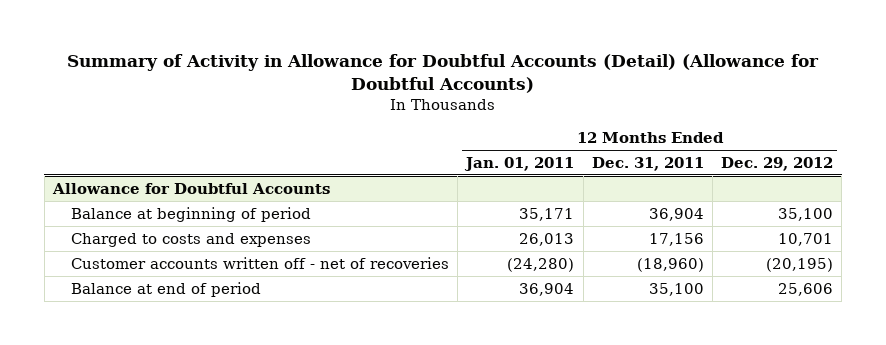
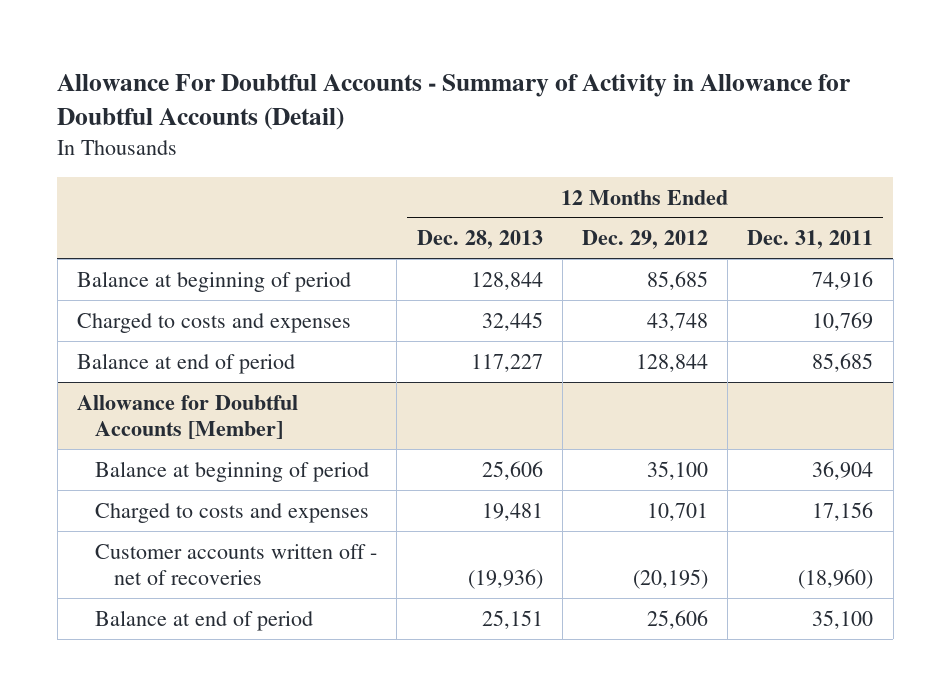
[67,54,820,94] Summary of Activity in Allowance for Doubtful Accounts (Detail) (Allowance for Doubtful Accounts) -> [57,74,852,131] Allowance For Doubtful Accounts - Summary of Activity in Allowance for Doubtful Accounts (Detail)
[464,156,575,171] Jan. 01, 2011 -> none
none -> [416,230,543,250] Dec. 28, 2013
none -> [76,270,351,292] Balance at beginning of period
none -> [76,312,351,333] Charged to costs and expenses
none -> [76,352,295,374] Balance at end of period
[52,182,331,194] Allowance for Doubtful Accounts -> [76,394,298,439] Allowance for Doubtful Accounts [Member]

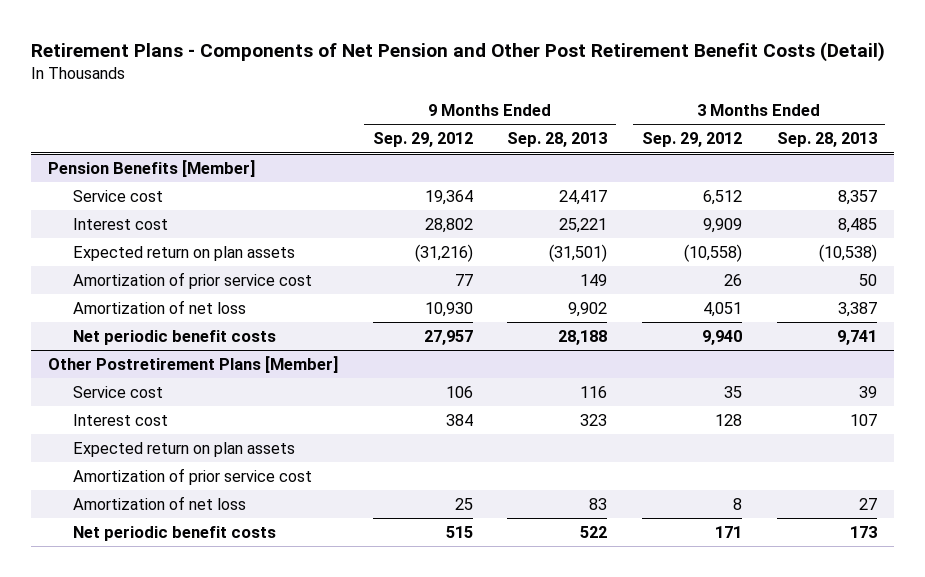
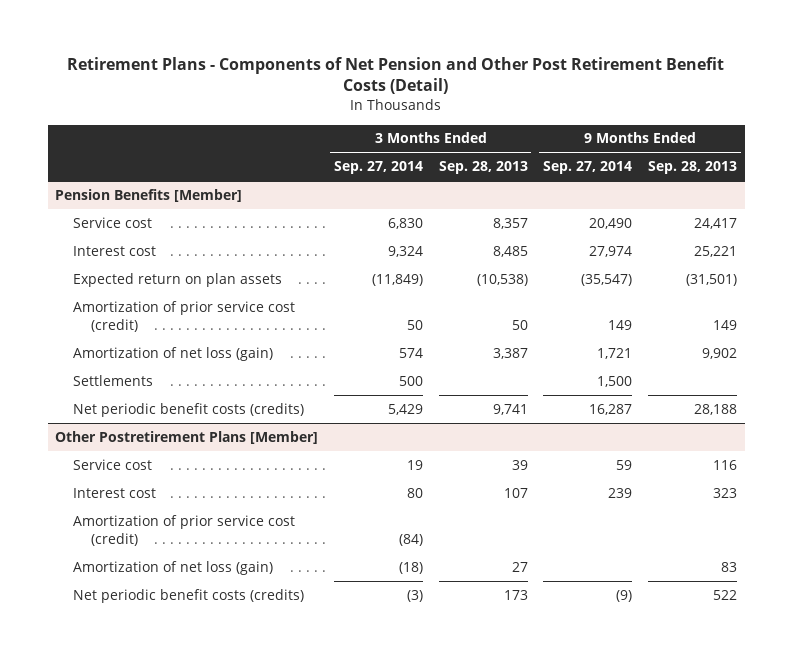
[372,132,473,148] Sep. 29, 2012 -> none
[642,132,743,148] Sep. 29, 2012 -> none
none -> [334,161,424,175] Sep. 27, 2014
none -> [543,161,633,175] Sep. 27, 2014
[73,272,313,290] Amortization of prior service cost -> [73,300,296,332] Amortization of prior service cost (credit)
[73,300,247,315] Amortization of net loss -> [73,346,274,361] Amortization of net loss (gain)
none -> [73,374,154,386] Settlements
[73,330,277,346] Net periodic benefit costs -> [73,402,305,417] Net periodic benefit costs (credits)
[73,442,296,458] Expected return on plan assets -> none
[73,468,313,486] Amortization of prior service cost -> [73,514,296,546] Amortization of prior service cost (credit)
[73,496,247,511] Amortization of net loss -> [73,560,274,575] Amortization of net loss (gain)
[73,526,277,542] Net periodic benefit costs -> [73,588,305,603] Net periodic benefit costs (credits)

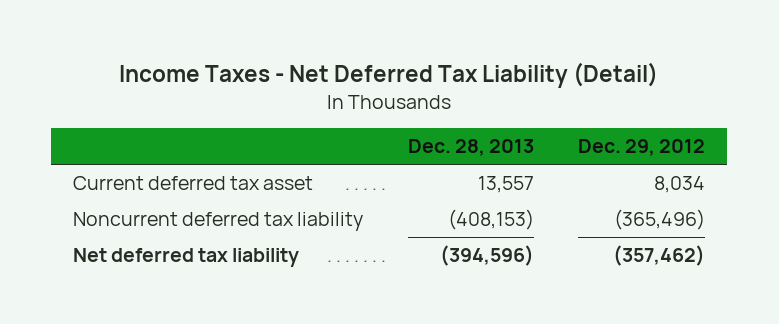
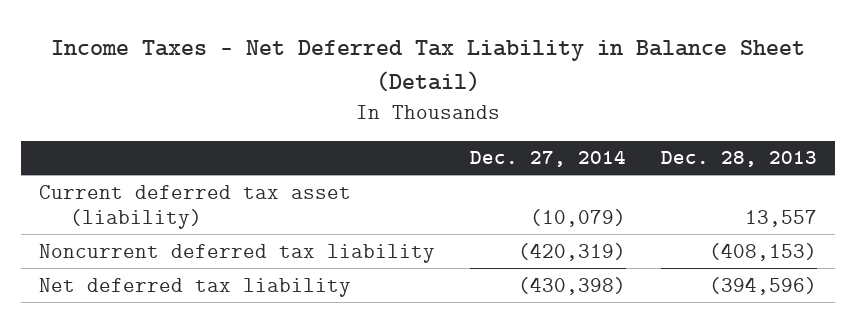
[119,61,659,88] Income Taxes - Net Deferred Tax Liability (Detail) -> [50,39,805,92] Income Taxes - Net Deferred Tax Liability in Balance Sheet (Detail)
[578,139,706,157] Dec. 29, 2012 -> none
none -> [469,150,626,168] Dec. 27, 2014
[73,176,314,191] Current deferred tax asset -> [38,184,351,230] Current deferred tax asset (liability)

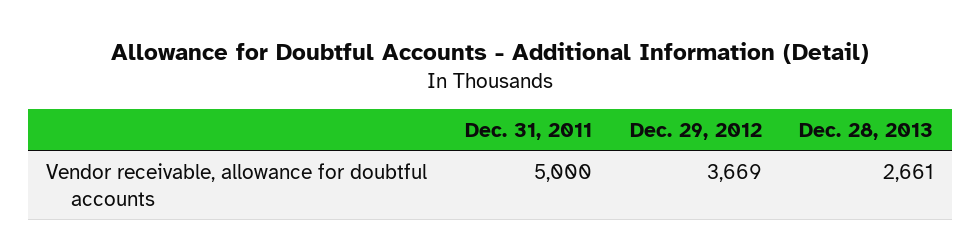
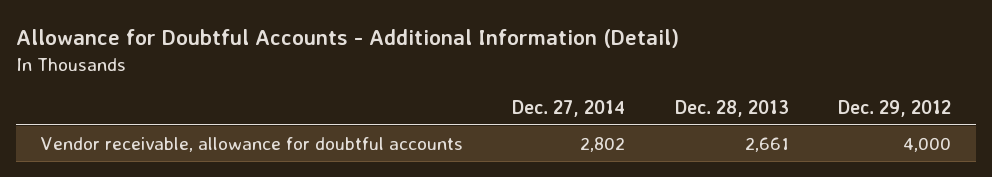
[464,122,592,140] Dec. 31, 2011 -> none
none -> [512,99,626,117] Dec. 27, 2014
[706,163,762,182] 3,669 -> [903,136,952,152] 4,000

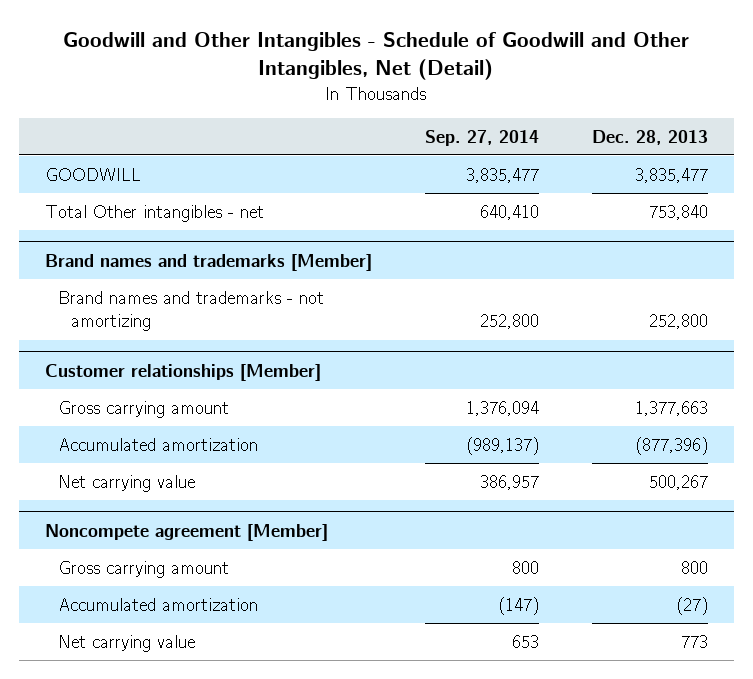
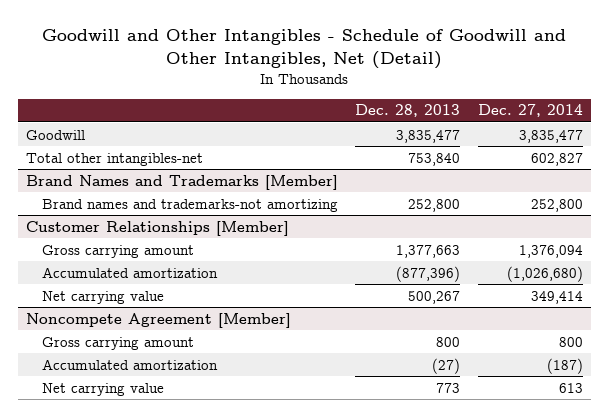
[424,129,539,146] Sep. 27, 2014 -> none
none -> [477,104,583,118] Dec. 27, 2014
[45,167,142,181] GOODWILL -> [26,129,86,140] Goodwill
[45,204,265,222] Total Other intangibles - net -> [26,152,204,166] Total other intangibles-net
[45,253,373,271] Brand names and trademarks [Member] -> [26,174,339,190] Brand Names and Trademarks [Member]
[58,290,325,332] Brand names and trademarks - not amortizing -> [42,198,339,212] Brand names and trademarks-not amortizing
[45,363,322,381] Customer relationships [Member] -> [26,220,290,236] Customer Relationships [Member]
[45,523,329,541] Noncompete agreement [Member] -> [26,312,292,328] Noncompete Agreement [Member]

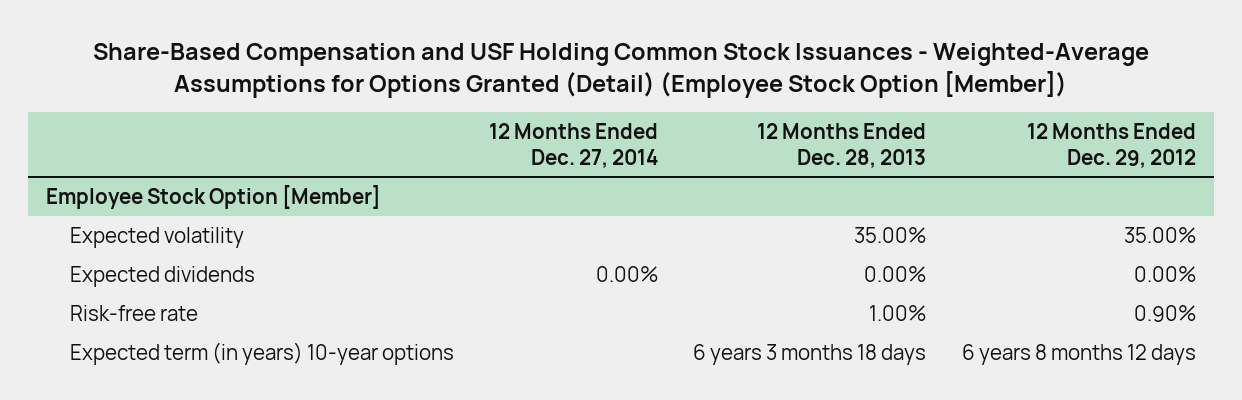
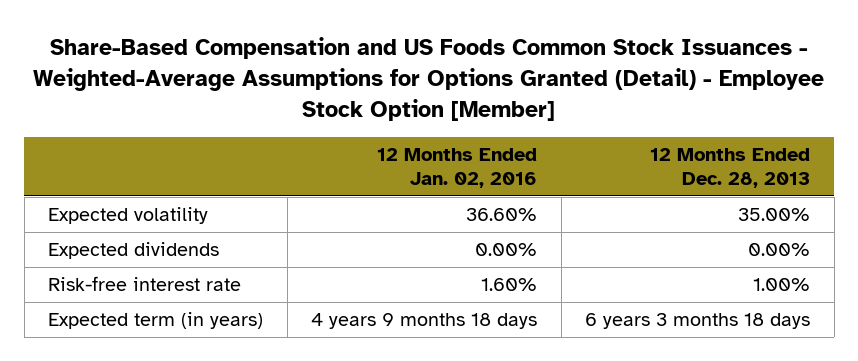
[92,42,1149,98] Share-Based Compensation and USF Holding Common Stock Issuances - Weighted-Average Assumptions for Options Granted (Detail) (Employee Stock Option [Member]) -> [33,37,825,121] Share-Based Compensation and US Foods Common Stock Issuances - Weighted-Average Assumptions for Options Granted (Detail) - Employee Stock Option [Member]
[489,122,659,168] 12 Months Ended Dec. 27, 2014 -> none
[1026,122,1196,168] 12 Months Ended Dec. 29, 2012 -> none
none -> [377,147,538,189] 12 Months Ended Jan. 02, 2016
[45,184,381,209] Employee Stock Option [Member] -> none
[69,304,198,321] Risk-free rate -> [48,276,242,292] Risk-free interest rate
[69,341,454,365] Expected term (in years) 10-year options -> [48,312,264,330] Expected term (in years)

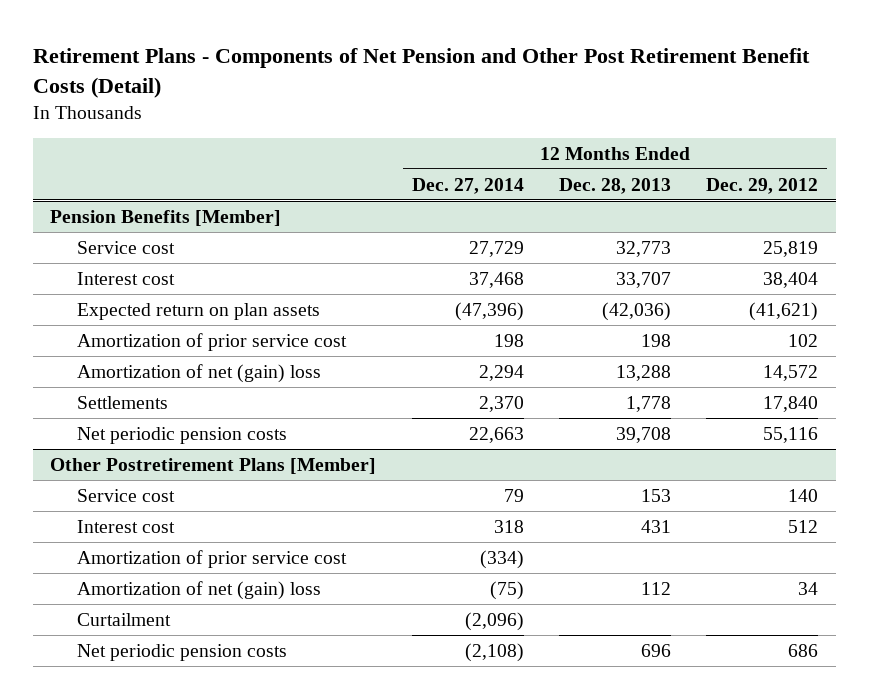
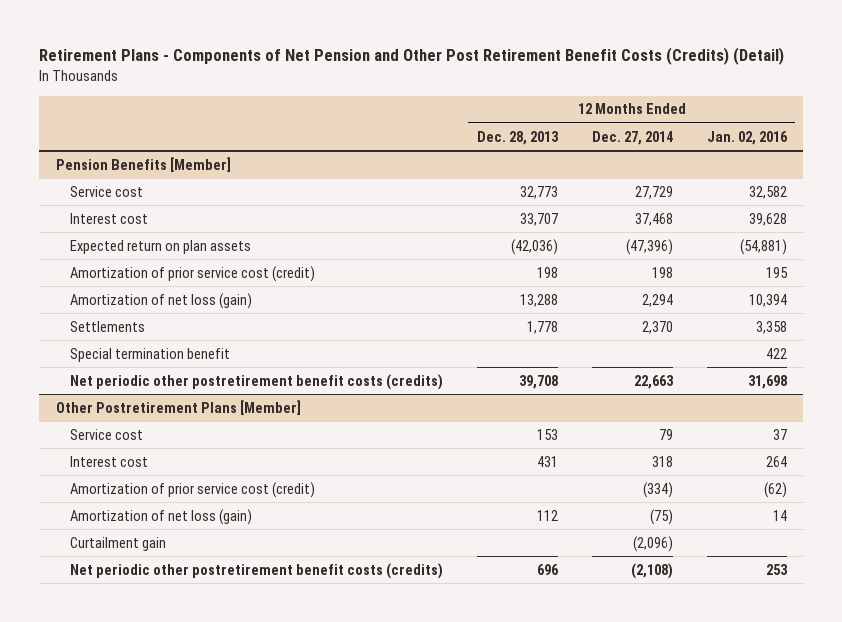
[32,47,810,98] Retirement Plans - Components of Net Pension and Other Post Retirement Benefit Costs (Detail) -> [38,47,784,66] Retirement Plans - Components of Net Pension and Other Post Retirement Benefit Costs (Credits) (Detail)
[706,177,819,194] Dec. 29, 2012 -> none
none -> [706,130,788,145] Jan. 02, 2016
[77,332,348,351] Amortization of prior service cost -> [69,265,315,282] Amortization of prior service cost (credit)
[77,363,322,383] Amortization of net (gain) loss -> [69,292,252,309] Amortization of net loss (gain)
none -> [69,347,230,362] Special termination benefit
[77,426,288,444] Net periodic pension costs -> [69,373,443,390] Net periodic other postretirement benefit costs (credits)
[77,549,348,568] Amortization of prior service cost -> [69,481,315,498] Amortization of prior service cost (credit)
[77,580,322,600] Amortization of net (gain) loss -> [69,508,252,525] Amortization of net loss (gain)
[77,612,172,626] Curtailment -> [69,536,166,551] Curtailment gain
[77,643,288,661] Net periodic pension costs -> [69,562,443,579] Net periodic other postretirement benefit costs (credits)

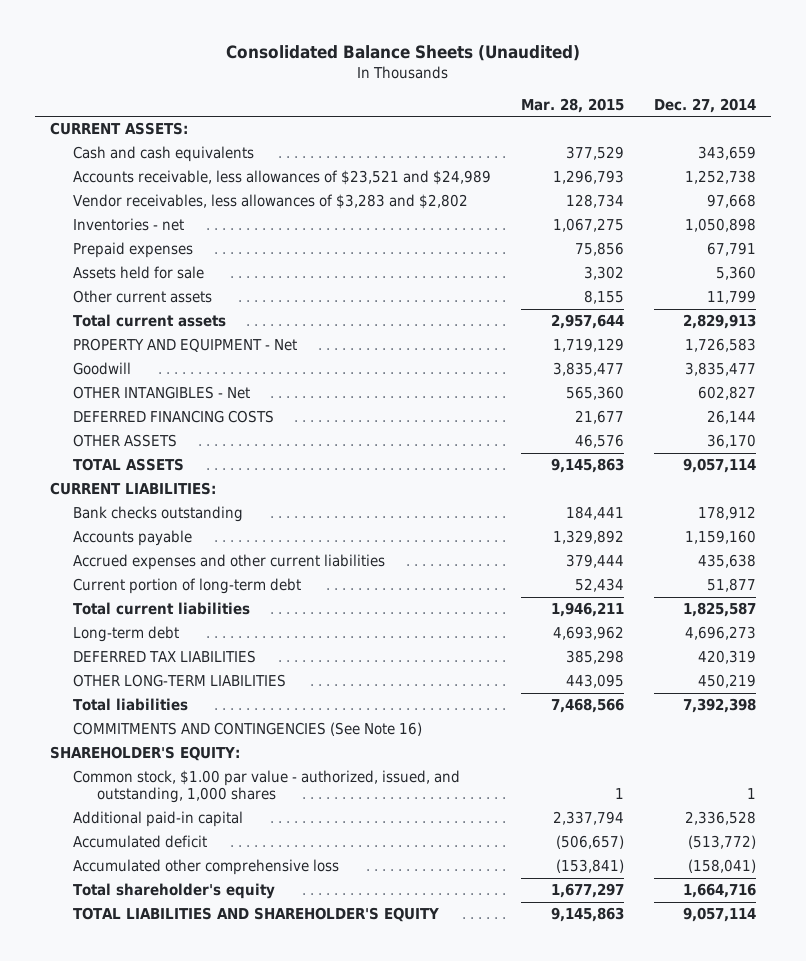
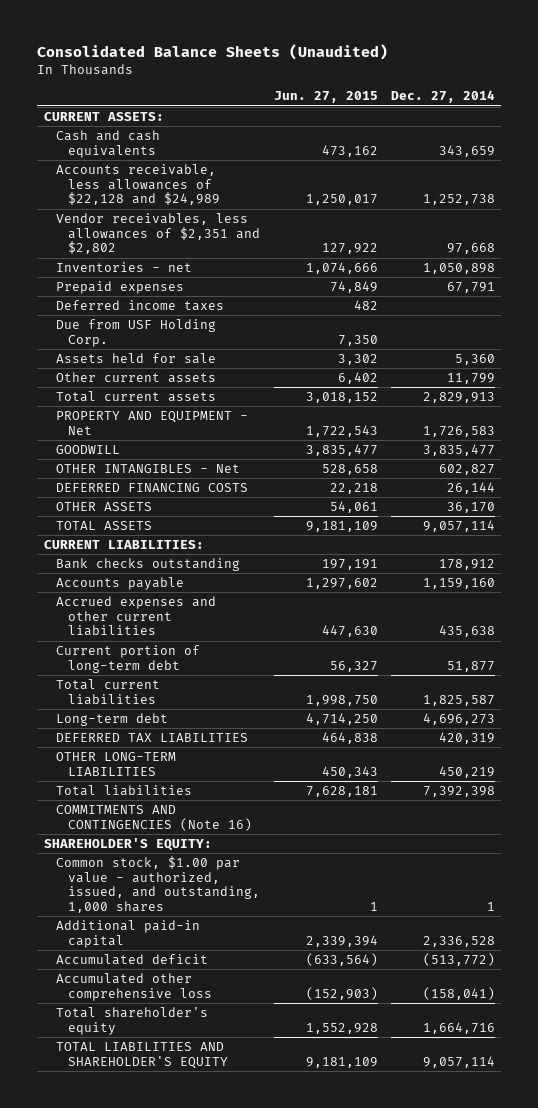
[521,97,625,113] Mar. 28, 2015 -> none
none -> [273,91,378,104] Jun. 27, 2015
[73,170,492,186] Accounts receivable, less allowances of $23,521 and $24,989 -> [56,164,221,206] Accounts receivable, less allowances of $22,128 and $24,989
[73,194,469,210] Vendor receivables, less allowances of $3,283 and $2,802 -> [56,213,261,255] Vendor receivables, less allowances of $2,351 and $2,802
none -> [56,300,225,312] Deferred income taxes
none -> [56,319,217,347] Due from USF Holding Corp.
[73,362,132,376] Goodwill -> [56,445,121,455] GOODWILL
[73,722,423,737] COMMITMENTS AND CONTINGENCIES (See Note 16) -> [56,805,253,831] COMMITMENTS AND CONTINGENCIES (Note 16)

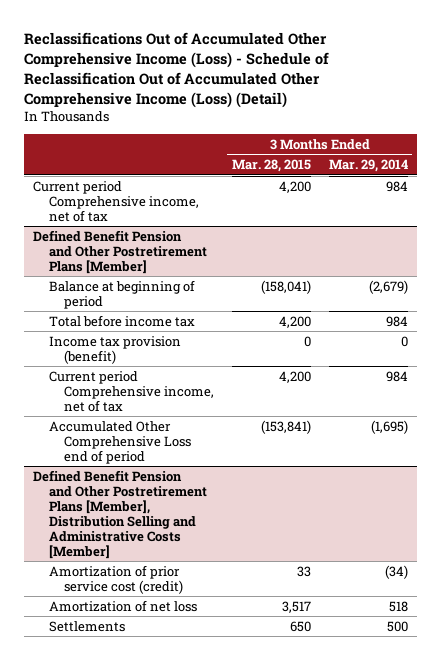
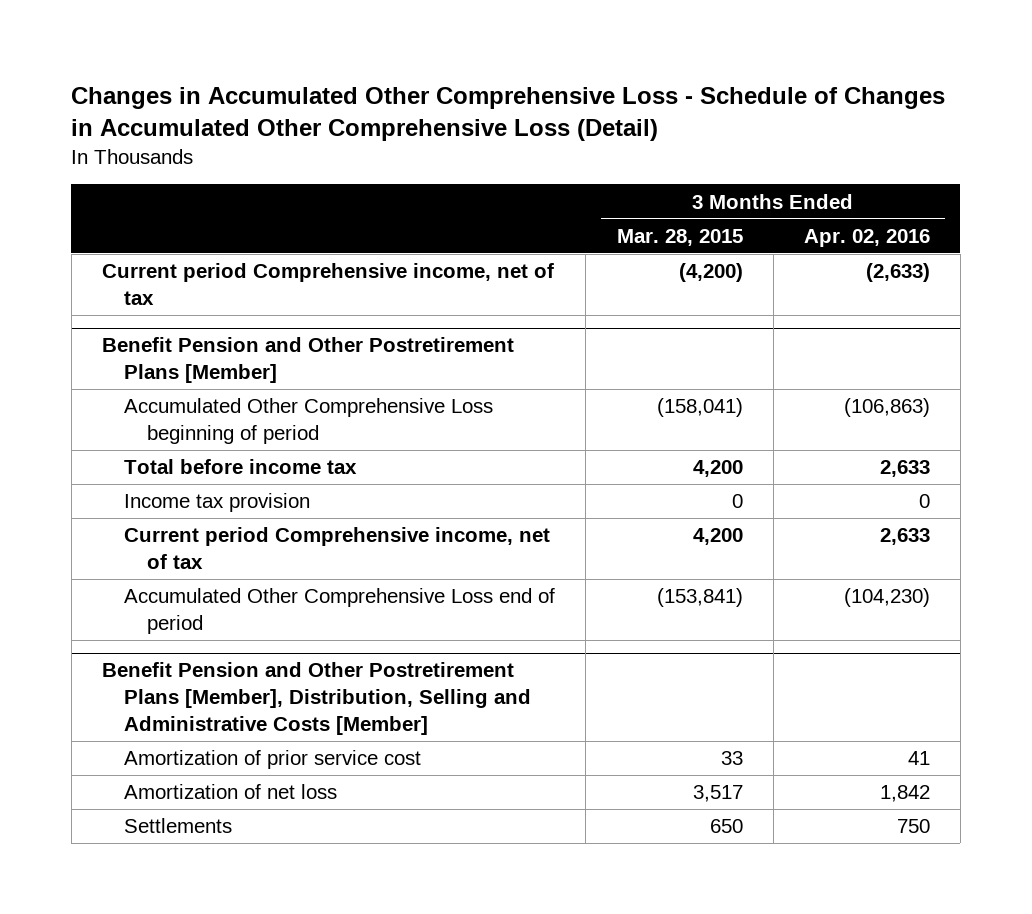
[24,32,330,108] Reclassifications Out of Accumulated Other Comprehensive Income (Loss) - Schedule of Reclassification Out of Accumulated Other Comprehensive Income (Loss) (Detail) -> [71,86,946,141] Changes in Accumulated Other Comprehensive Loss - Schedule of Changes in Accumulated Other Comprehensive Loss (Detail)
[328,159,408,173] Mar. 29, 2014 -> none
none -> [803,228,930,247] Apr. 02, 2016
[278,180,311,193] 4,200 -> [678,263,743,283] (4,200)
[33,229,207,274] Defined Benefit Pension and Other Postretirement Plans [Member] -> [101,337,514,384] Benefit Pension and Other Postretirement Plans [Member]
[48,279,195,309] Balance at beginning of period -> [124,398,494,444] Accumulated Other Comprehensive Loss beginning of period
[48,335,181,364] Income tax provision (benefit) -> [124,493,311,513] Income tax provision
[33,469,207,559] Defined Benefit Pension and Other Postretirement Plans [Member], Distribution Selling and Administrative Costs [Member] -> [101,662,532,735] Benefit Pension and Other Postretirement Plans [Member], Distribution, Selling and Administrative Costs [Member]
[48,564,183,594] Amortization of prior service cost (credit) -> [124,750,422,770] Amortization of prior service cost

